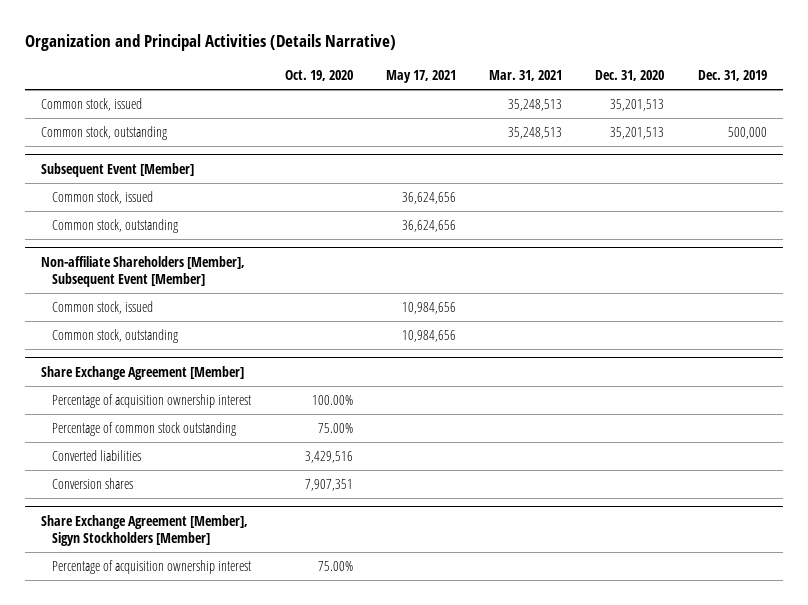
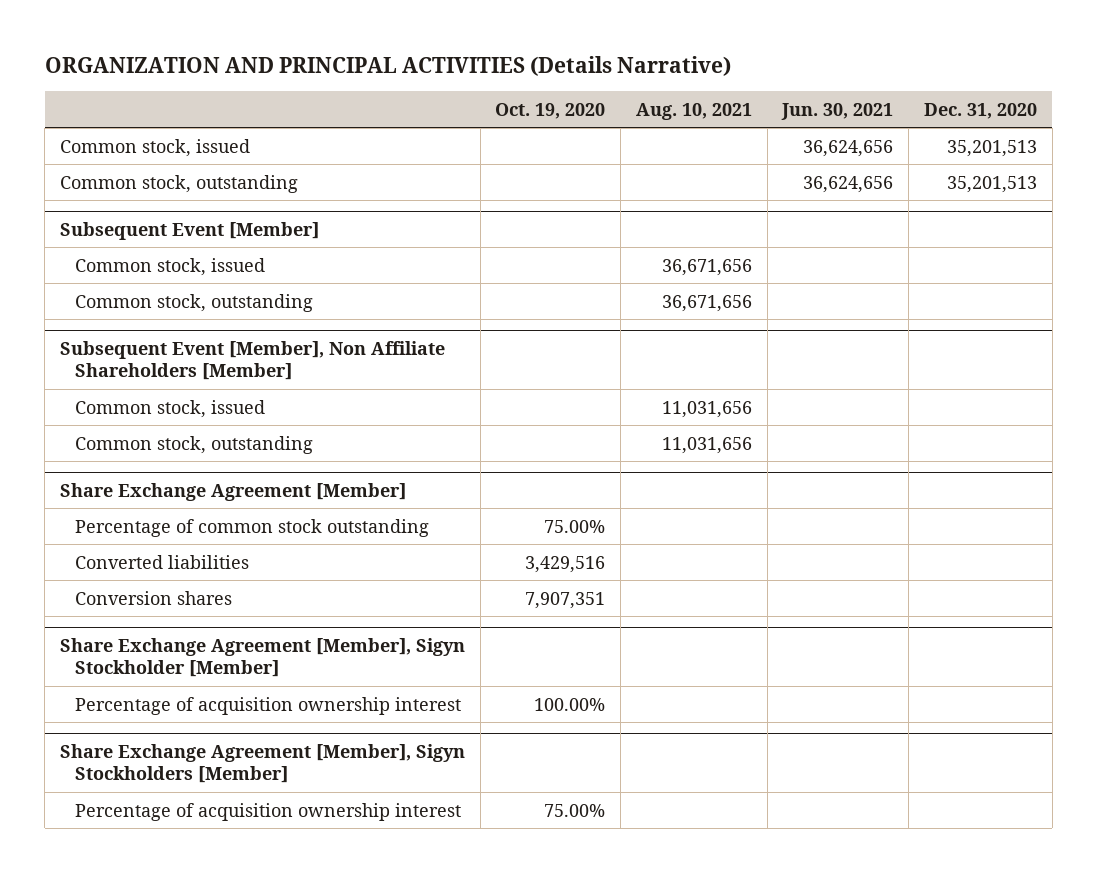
[24,33,396,51] Organization and Principal Activities (Details Narrative) -> [44,55,731,76] ORGANIZATION AND PRINCIPAL ACTIVITIES (Details Narrative)
[385,70,456,84] May 17, 2021 -> none
[489,70,563,82] Mar. 31, 2021 -> none
[697,70,767,82] Dec. 31, 2019 -> none
none -> [635,102,752,120] Aug. 10, 2021
none -> [781,102,894,120] Jun. 30, 2021
[41,255,246,287] Non-affiliate Shareholders [Member], Subsequent Event [Member] -> [59,340,445,381] Subsequent Event [Member], Non Affiliate Shareholders [Member]
[52,394,252,409] Percentage of acquisition ownership interest -> none
none -> [59,637,465,678] Share Exchange Agreement [Member], Sigyn Stockholder [Member]
none -> [74,696,461,715] Percentage of acquisition ownership interest

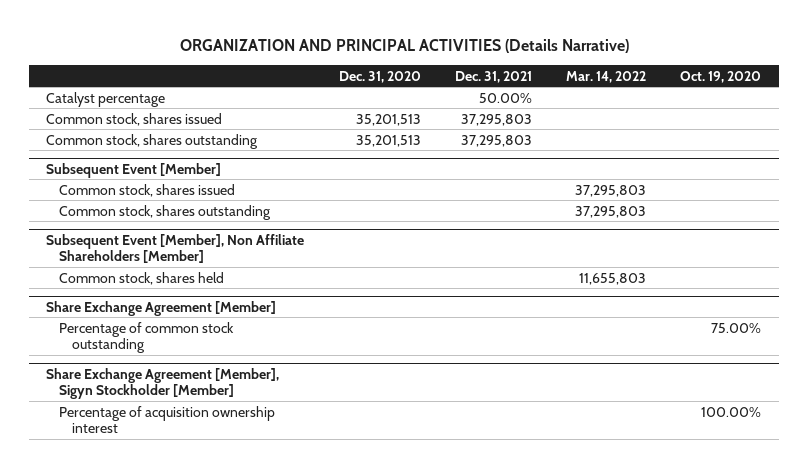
[635,102,752,120] Aug. 10, 2021 -> none
[781,102,894,120] Jun. 30, 2021 -> none
none -> [454,70,532,83] Dec. 31, 2021
none -> [566,70,647,83] Mar. 14, 2022
none -> [46,91,166,107] Catalyst percentage
[59,138,250,157] Common stock, issued -> [46,112,223,126] Common stock, shares issued
[59,174,298,193] Common stock, outstanding -> [46,133,259,149] Common stock, shares outstanding
[74,257,265,276] Common stock, issued -> [59,183,236,197] Common stock, shares issued
[74,293,313,312] Common stock, outstanding -> [59,204,272,220] Common stock, shares outstanding
[74,399,265,418] Common stock, issued -> none
[74,435,313,454] Common stock, outstanding -> none
none -> [59,271,225,285] Common stock, shares held
[74,554,249,569] Converted liabilities -> none
[74,590,232,605] Conversion shares -> none
[59,743,465,784] Share Exchange Agreement [Member], Sigyn Stockholders [Member] -> none
[74,802,461,821] Percentage of acquisition ownership interest -> none

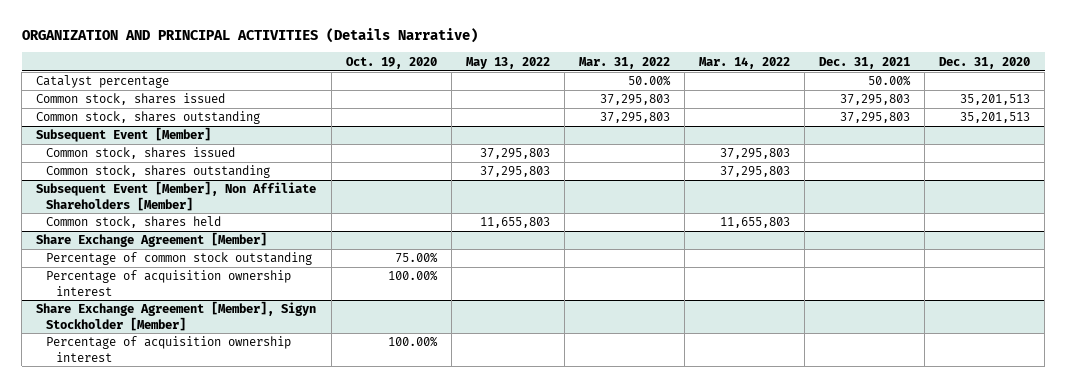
none -> [465,56,550,69] May 13, 2022
none -> [578,56,670,69] Mar. 31, 2022
none -> [46,270,292,296] Percentage of acquisition ownership interest

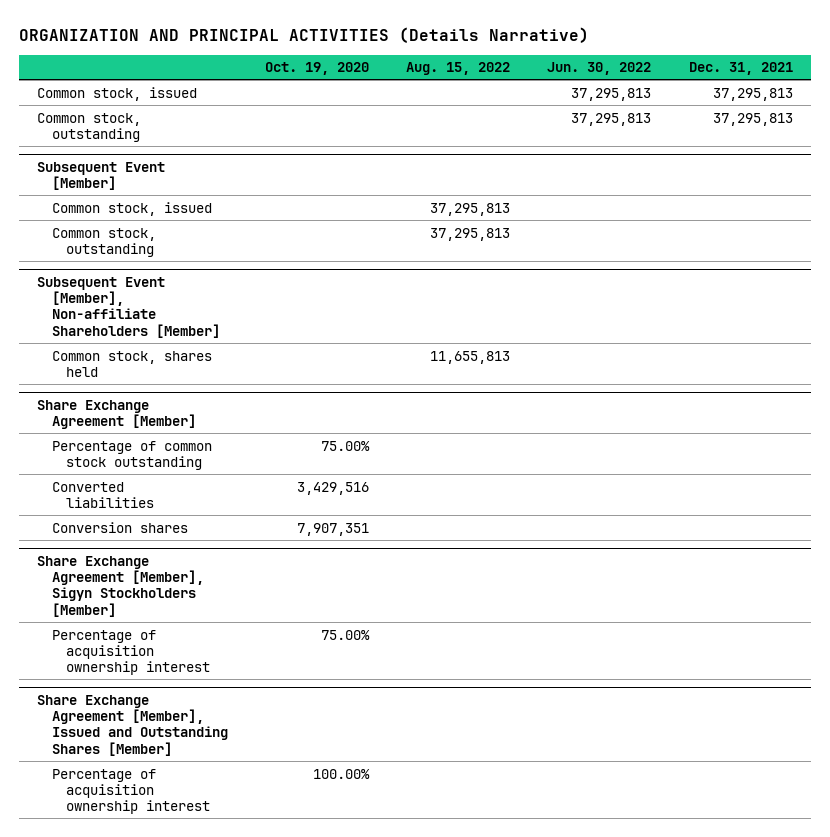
[465,56,550,69] May 13, 2022 -> none
[578,56,670,69] Mar. 31, 2022 -> none
[698,56,790,69] Mar. 14, 2022 -> none
[939,56,1031,69] Dec. 31, 2020 -> none
none -> [406,62,511,76] Aug. 15, 2022
none -> [547,62,652,76] Jun. 30, 2022
[36,75,170,89] Catalyst percentage -> none
[36,93,226,106] Common stock, shares issued -> [37,86,198,101] Common stock, issued
[840,94,911,106] 37,295,803 -> [712,87,793,101] 37,295,813
[36,111,261,125] Common stock, shares outstanding -> [37,112,142,142] Common stock, outstanding
[840,112,911,124] 37,295,803 -> [712,112,793,126] 37,295,813
[46,147,236,160] Common stock, shares issued -> [51,201,212,216] Common stock, issued
[46,165,271,179] Common stock, shares outstanding -> [51,227,156,257] Common stock, outstanding
[36,181,317,211] Subsequent Event [Member], Non Affiliate Shareholders [Member] -> [37,276,220,338] Subsequent Event [Member], Non-affiliate Shareholders [Member]
[46,270,292,296] Percentage of acquisition ownership interest -> none
none -> [51,481,154,508] Converted liabilities
none -> [51,521,188,533] Conversion shares
[36,301,317,331] Share Exchange Agreement [Member], Sigyn Stockholder [Member] -> [37,555,204,617] Share Exchange Agreement [Member], Sigyn Stockholders [Member]
[387,336,438,348] 100.00% -> [320,629,370,640] 75.00%
none -> [37,694,228,756] Share Exchange Agreement [Member], Issued and Outstanding Shares [Member]
none -> [51,768,210,815] Percentage of acquisition ownership interest

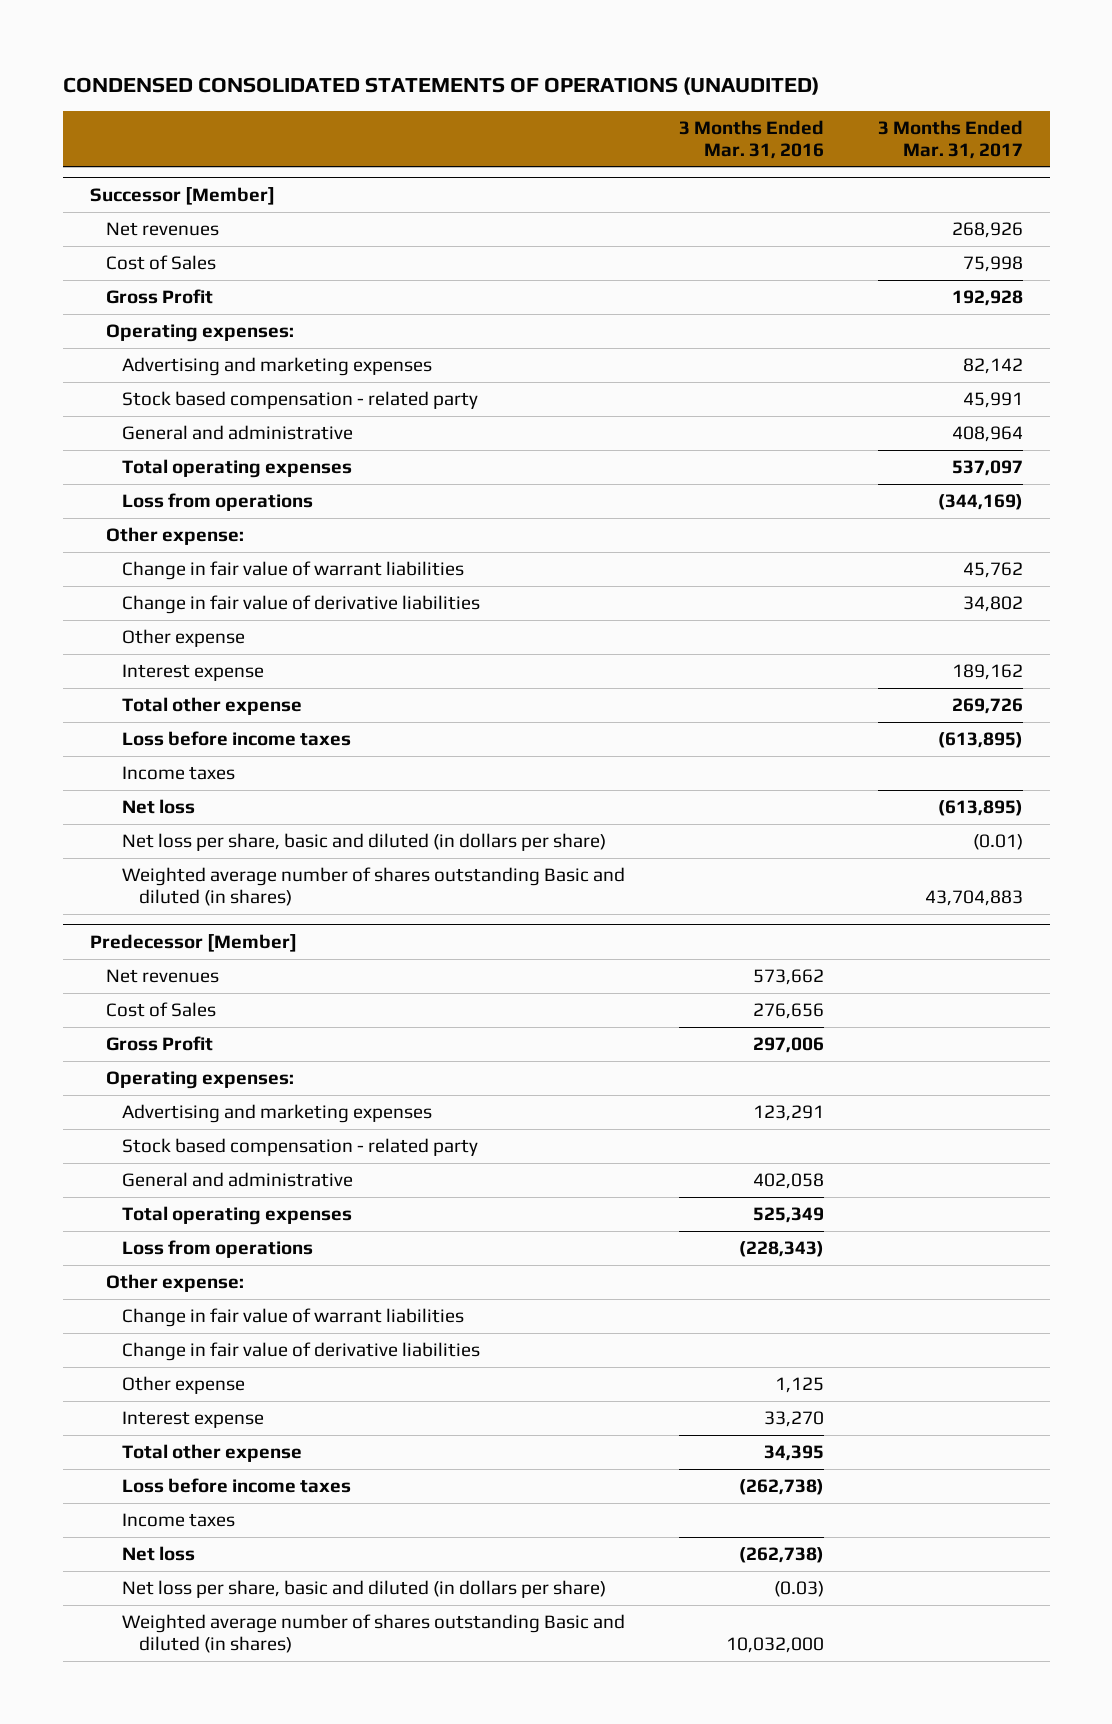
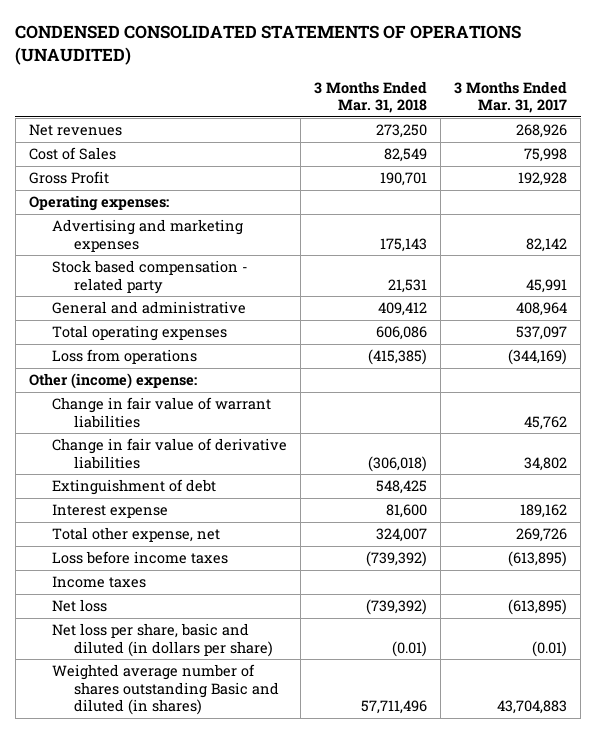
[679,119,825,159] 3 Months Ended Mar. 31, 2016 -> none
none -> [313,80,427,114] 3 Months Ended Mar. 31, 2018
[89,186,275,205] Successor [Member] -> none
[105,527,244,546] Other expense: -> [28,373,197,390] Other (income) expense:
[122,629,246,648] Other expense -> none
none -> [51,479,216,496] Extinguishment of debt
[122,697,303,716] Total other expense -> [51,527,220,543] Total other expense, net
[89,933,297,952] Predecessor [Member] -> none
[105,969,219,984] Net revenues -> none
[105,1002,216,1018] Cost of Sales -> none
[105,1036,213,1052] Gross Profit -> none
[105,1071,294,1090] Operating expenses: -> none
[122,1104,433,1124] Advertising and marketing expenses -> none
[122,1138,479,1157] Stock based compensation - related party -> none
[122,1172,354,1188] General and administrative -> none
[122,1206,353,1226] Total operating expenses -> none
[122,1240,314,1259] Loss from operations -> none
[105,1274,244,1293] Other expense: -> none
[122,1308,465,1328] Change in fair value of warrant liabilities -> none
[122,1342,481,1362] Change in fair value of derivative liabilities -> none
[122,1376,246,1395] Other expense -> none
[122,1411,265,1429] Interest expense -> none
[122,1444,303,1463] Total other expense -> none
[122,1478,352,1494] Loss before income taxes -> none
[122,1513,236,1528] Income taxes -> none
[122,1546,196,1562] Net loss -> none
[122,1580,607,1599] Net loss per share, basic and diluted (in dollars per share) -> none
[122,1614,626,1653] Weighted average number of shares outstanding Basic and diluted (in shares) -> none

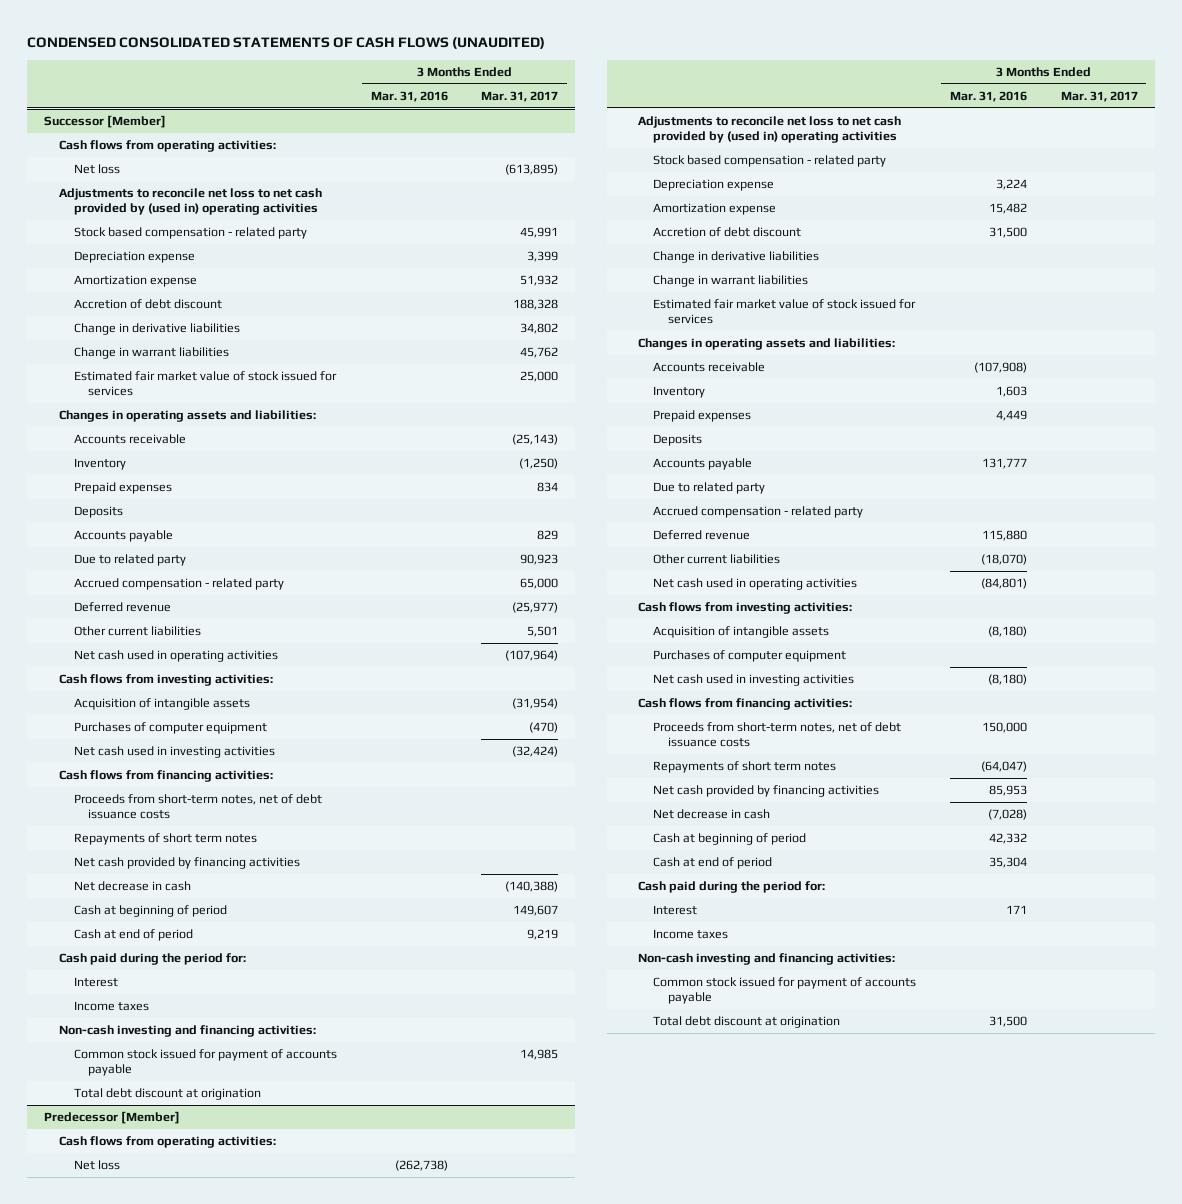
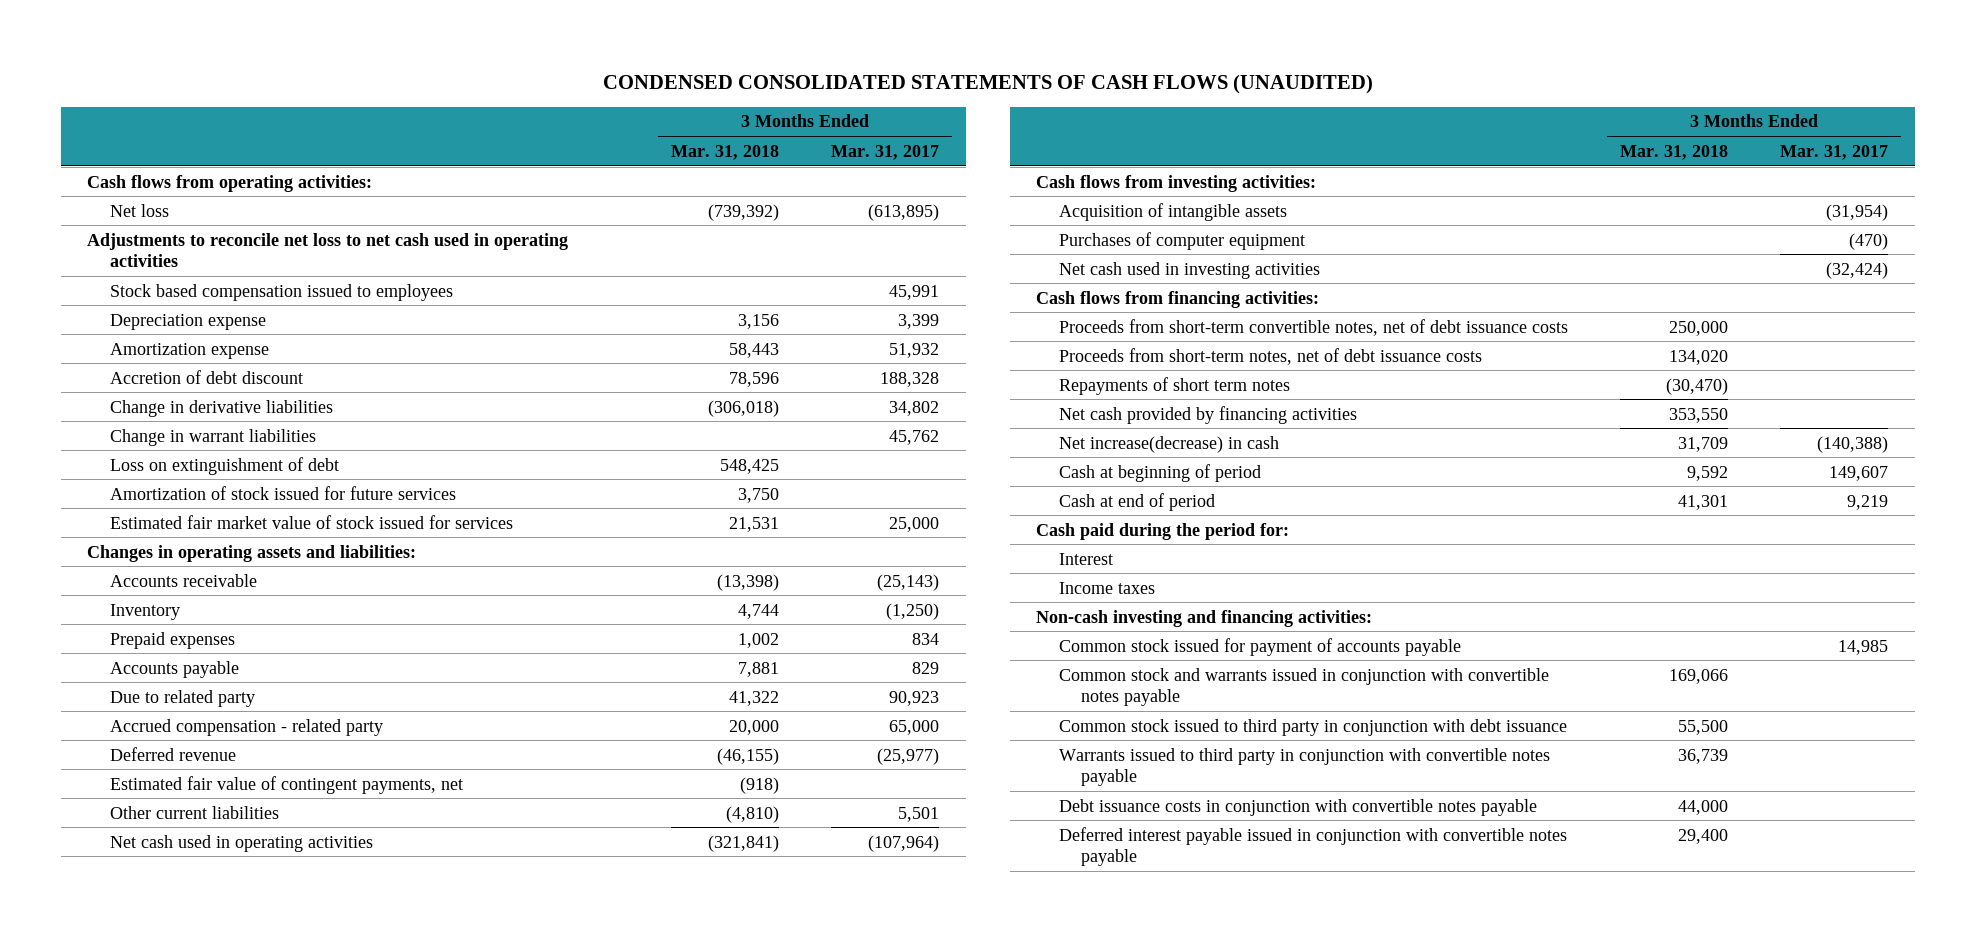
[370,90,448,102] Mar. 31, 2016 -> none
none -> [671,144,780,160] Mar. 31, 2018
[44,115,167,129] Successor [Member] -> none
[59,188,323,215] Adjustments to reconcile net loss to net cash provided by (used in) operating activities -> [87,232,569,268] Adjustments to reconcile net loss to net cash used in operating activities
[73,227,307,240] Stock based compensation - related party -> [109,283,453,301] Stock based compensation issued to employees
none -> [109,456,339,475] Loss on extinguishment of debt
none -> [109,485,456,500] Amortization of stock issued for future services
[73,506,123,519] Deposits -> none
none -> [109,775,463,794] Estimated fair value of contingent payments, net
none -> [1058,318,1568,336] Proceeds from short-term convertible notes, net of debt issuance costs
[73,881,191,892] Net decrease in cash -> [1058,435,1279,453] Net increase(decrease) in cash
[73,1088,261,1101] Total debt discount at origination -> none
[44,1111,181,1125] Predecessor [Member] -> none
[59,1136,277,1149] Cash flows from operating activities: -> none
[73,1160,120,1171] Net loss -> none
[638,116,902,143] Adjustments to reconcile net loss to net cash provided by (used in) operating activities -> none
[653,155,887,168] Stock based compensation - related party -> none
[653,179,775,192] Depreciation expense -> none
[653,203,777,216] Amortization expense -> none
[653,227,802,238] Accretion of debt discount -> none
[653,251,820,264] Change in derivative liabilities -> none
[653,275,809,288] Change in warrant liabilities -> none
[653,299,917,324] Estimated fair market value of stock issued for services -> none
[638,338,896,351] Changes in operating assets and liabilities: -> none
[653,362,766,373] Accounts receivable -> none
[653,386,706,399] Inventory -> none
[653,410,752,423] Prepaid expenses -> none
[653,434,703,447] Deposits -> none
[653,458,753,471] Accounts payable -> none
[653,482,766,495] Due to related party -> none
[653,506,864,519] Accrued compensation - related party -> none
[653,530,751,541] Deferred revenue -> none
[653,554,781,565] Other current liabilities -> none
[653,578,858,591] Net cash used in operating activities -> none
[638,602,853,615] Cash flows from investing activities: -> none
[653,626,830,639] Acquisition of intangible assets -> none
[653,650,847,663] Purchases of computer equipment -> none
[653,674,855,687] Net cash used in investing activities -> none
[638,698,853,711] Cash flows from financing activities: -> none
[653,722,902,747] Proceeds from short-term notes, net of debt issuance costs -> none
[653,761,837,774] Repayments of short term notes -> none
[653,785,880,798] Net cash provided by financing activities -> none
[653,809,771,820] Net decrease in cash -> none
[653,833,807,846] Cash at beginning of period -> none
[653,857,773,870] Cash at end of period -> none
[638,881,826,894] Cash paid during the period for: -> none
[653,905,698,916] Interest -> none
[653,929,729,940] Income taxes -> none
[638,953,896,966] Non-cash investing and financing activities: -> none
[653,977,917,1004] Common stock issued for payment of accounts payable -> none
[653,1016,841,1029] Total debt discount at origination -> none
none -> [1058,667,1549,707] Common stock and warrants issued in conjunction with convertible notes payable
none -> [1058,718,1567,736] Common stock issued to third party in conjunction with debt issuance
none -> [1058,747,1550,787] Warrants issued to third party in conjunction with convertible notes payable
none -> [1058,798,1537,816] Debt issuance costs in conjunction with convertible notes payable
none -> [1058,826,1567,867] Deferred interest payable issued in conjunction with convertible notes payable

